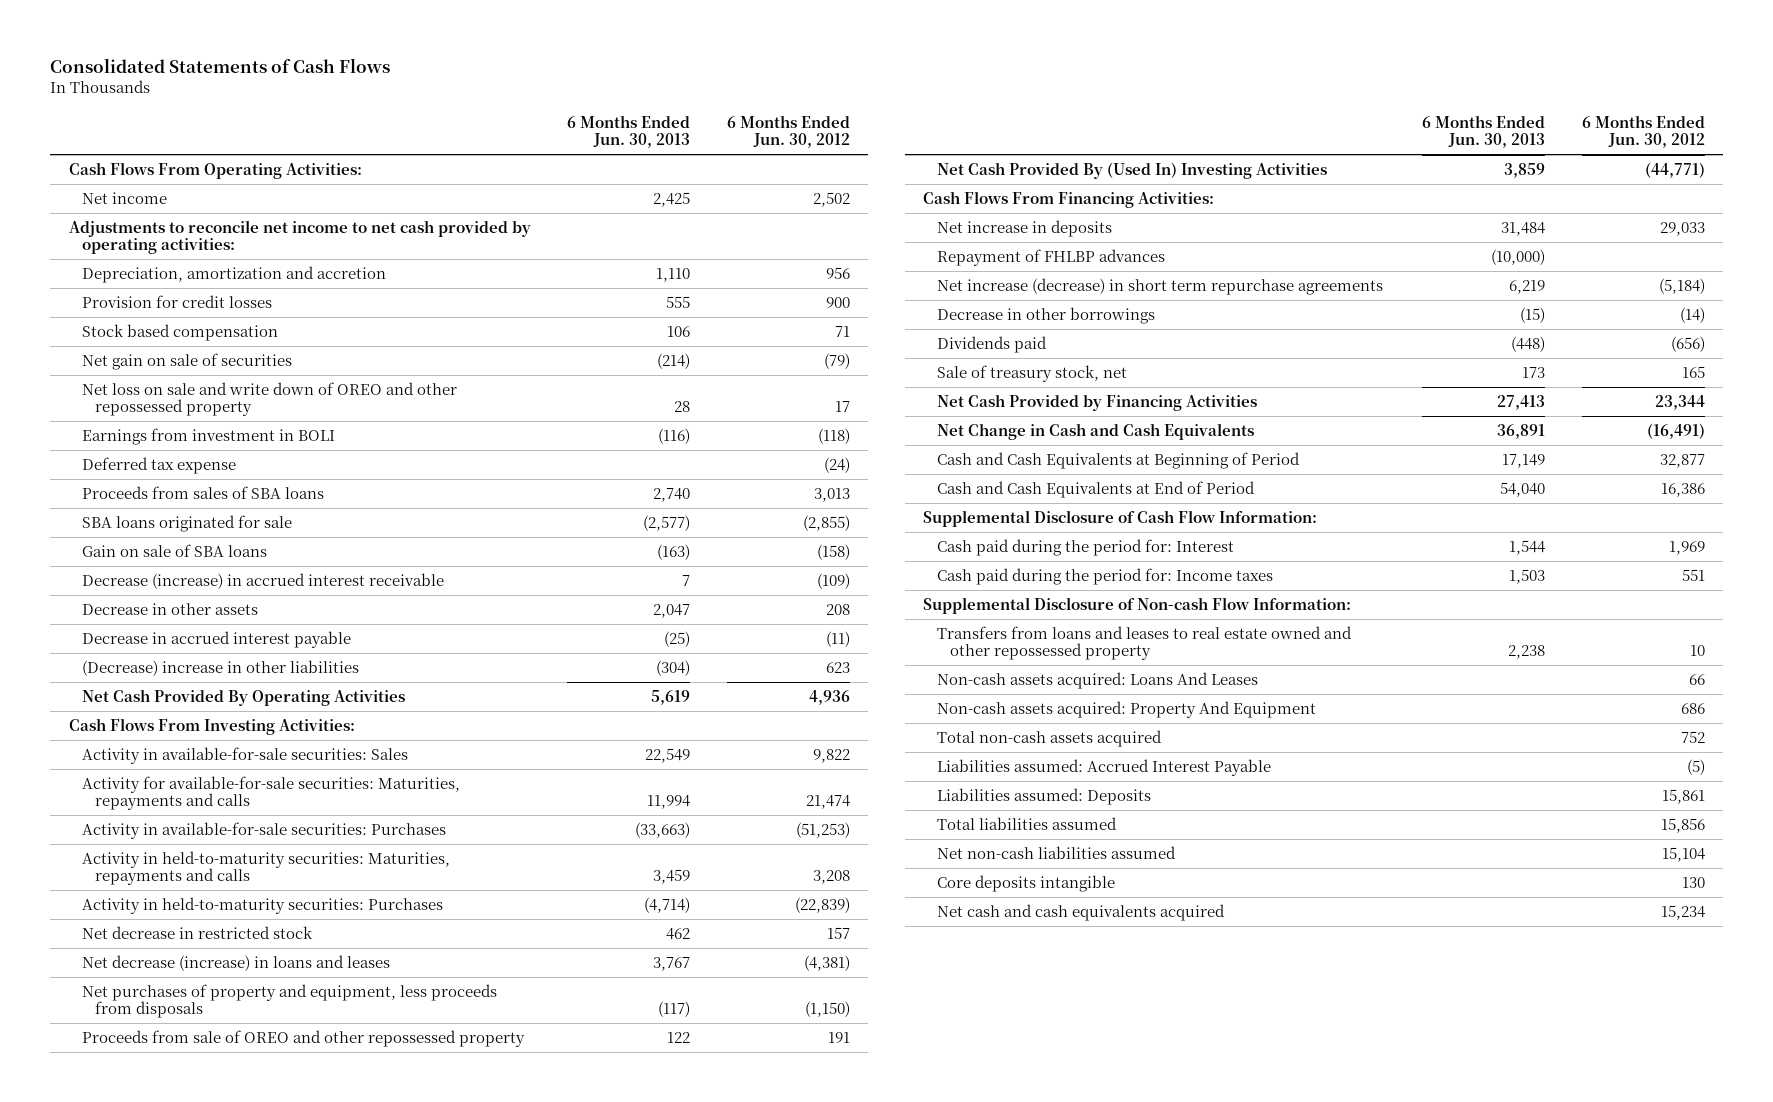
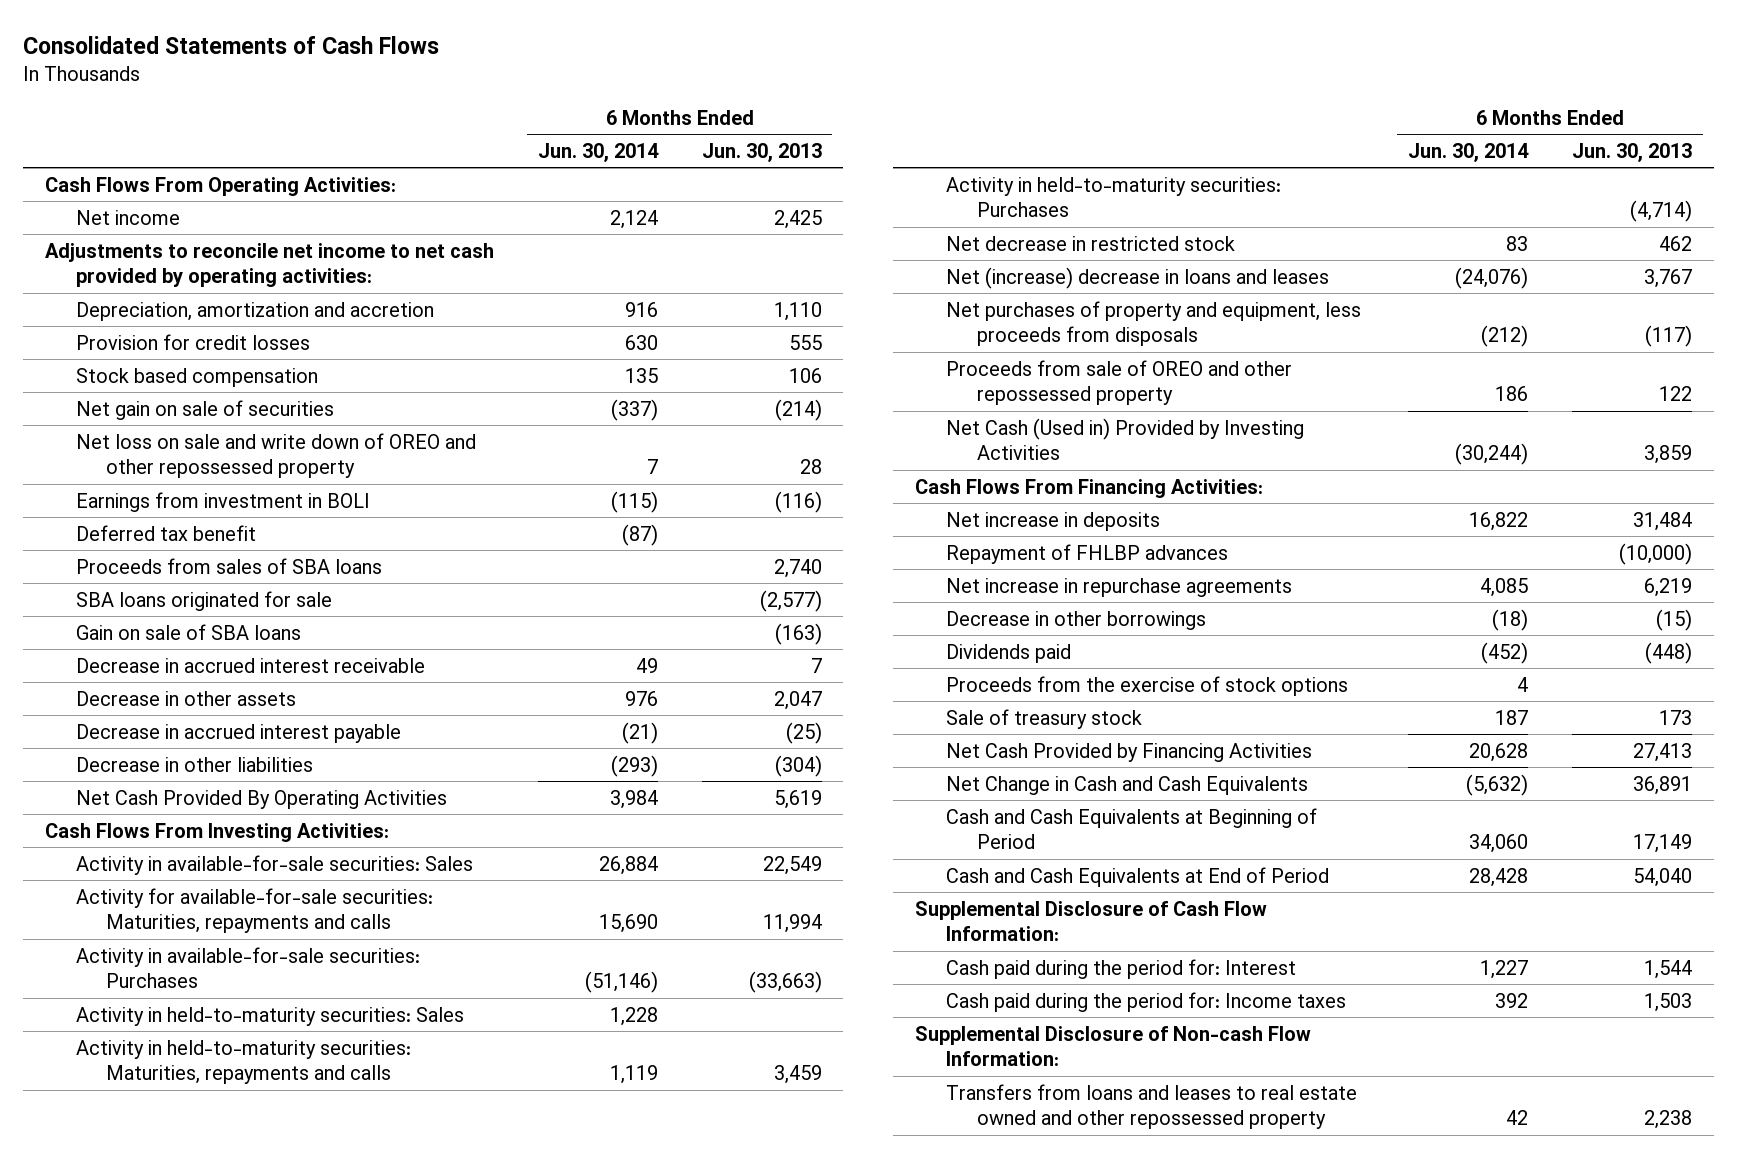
[726,114,850,149] 6 Months Ended Jun. 30, 2012 -> none
none -> [537,142,659,162] Jun. 30, 2014
[81,456,236,474] Deferred tax expense -> [75,524,256,541] Deferred tax benefit
[81,572,444,589] Decrease (increase) in accrued interest receivable -> [75,657,425,673] Decrease in accrued interest receivable
[81,659,359,676] (Decrease) increase in other liabilities -> [75,756,313,772] Decrease in other liabilities
none -> [75,1006,464,1026] Activity in held-to-maturity securities: Sales
[81,954,390,971] Net decrease (increase) in loans and leases -> [946,266,1330,289] Net (increase) decrease in loans and leases
[936,161,1327,179] Net Cash Provided By (Used In) Investing Activities -> [946,417,1305,461] Net Cash (Used in) Provided by Investing Activities
[936,277,1383,295] Net increase (decrease) in short term repurchase agreements -> [946,577,1293,597] Net increase in repurchase agreements
none -> [946,675,1349,696] Proceeds from the exercise of stock options
[936,364,1127,382] Sale of treasury stock, net -> [946,708,1143,729] Sale of treasury stock
[936,671,1258,689] Non-cash assets acquired: Loans And Leases -> none
[936,700,1316,718] Non-cash assets acquired: Property And Equipment -> none
[936,729,1162,747] Total non-cash assets acquired -> none
[936,758,1271,776] Liabilities assumed: Accrued Interest Payable -> none
[936,787,1151,805] Liabilities assumed: Deposits -> none
[936,816,1117,830] Total liabilities assumed -> none
[936,845,1176,859] Net non-cash liabilities assumed -> none
[936,874,1115,892] Core deposits intangible -> none
[936,903,1225,921] Net cash and cash equivalents acquired -> none

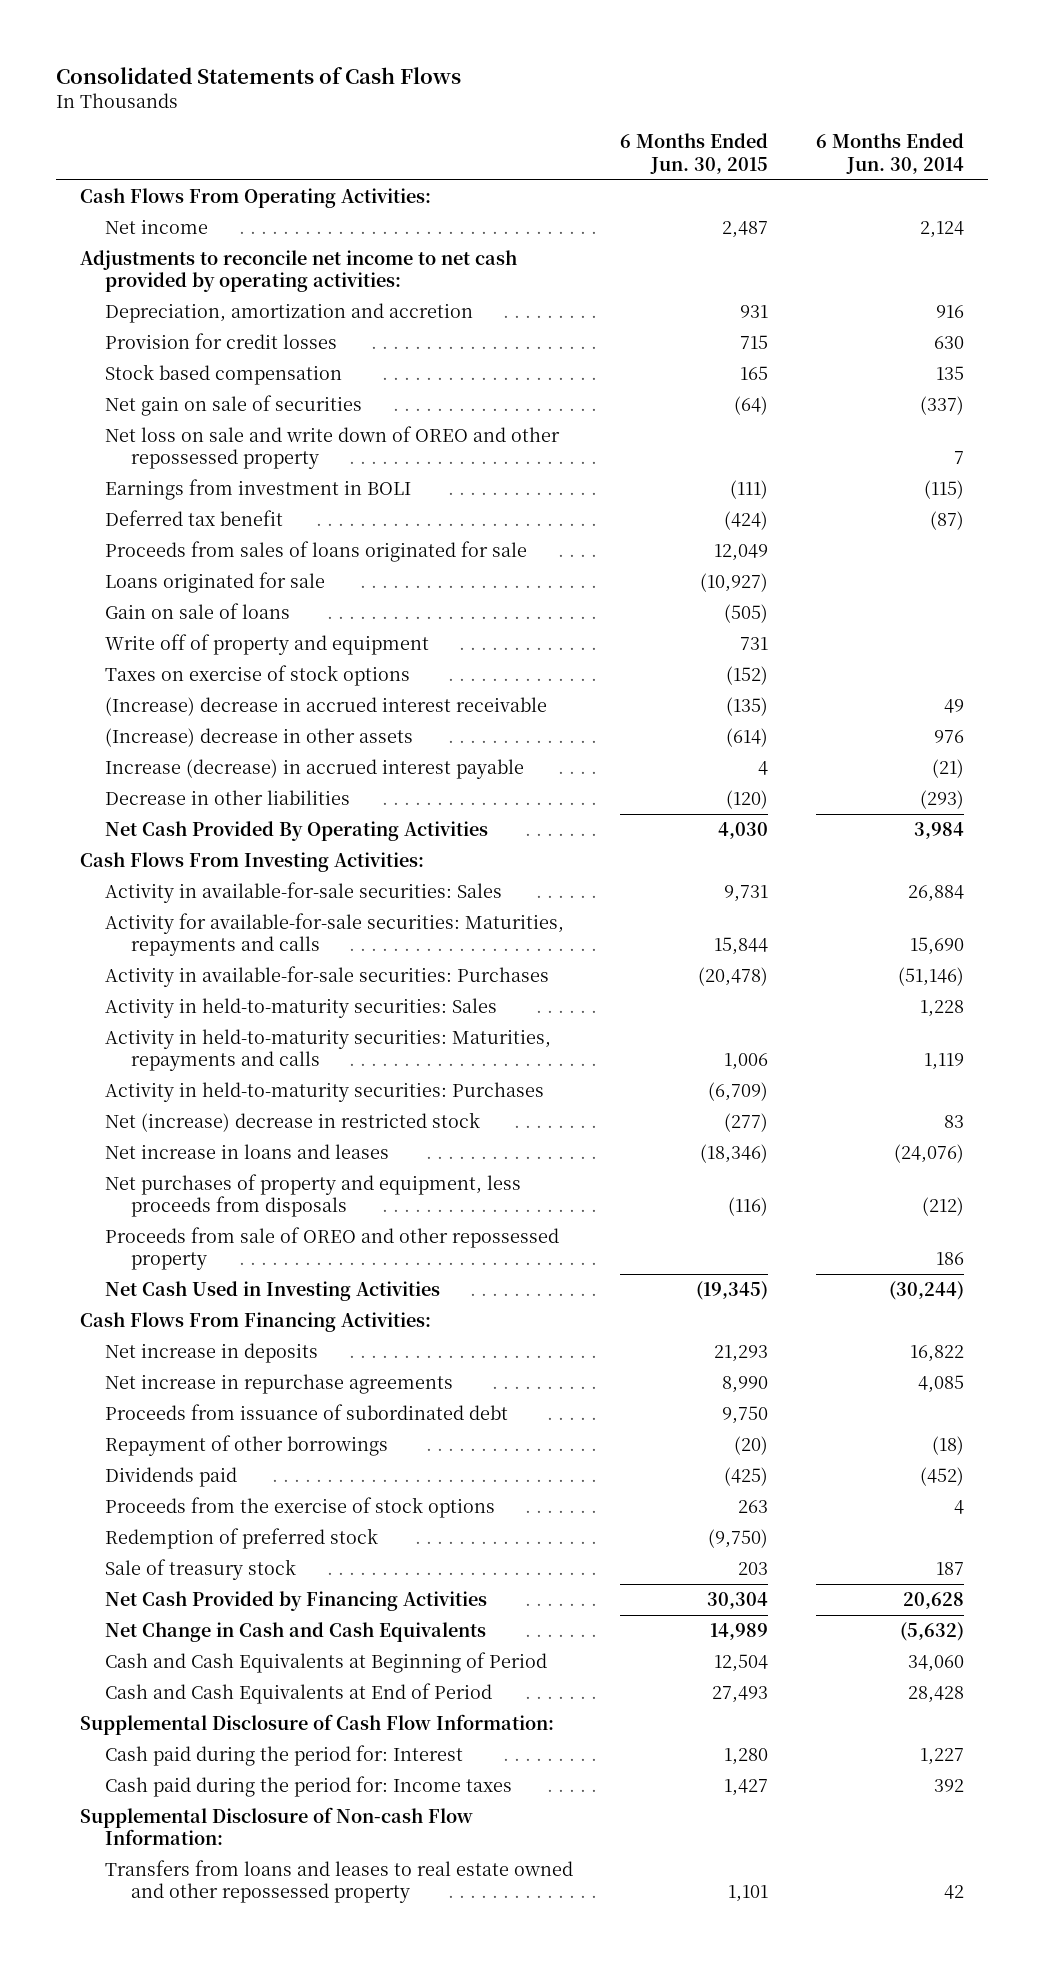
[701,142,822,162] Jun. 30, 2013 -> none
none -> [620,133,769,174] 6 Months Ended Jun. 30, 2015
[75,557,382,574] Proceeds from sales of SBA loans -> [105,541,528,563] Proceeds from sales of loans originated for sale
[75,590,332,611] SBA loans originated for sale -> [105,572,326,594] Loans originated for sale
[75,623,301,640] Gain on sale of SBA loans -> [105,603,291,620] Gain on sale of loans
none -> [105,634,430,656] Write off of property and equipment
none -> [105,665,411,687] Taxes on exercise of stock options
[75,657,425,673] Decrease in accrued interest receivable -> [105,697,548,717] (Increase) decrease in accrued interest receivable
[75,690,296,706] Decrease in other assets -> [105,728,414,748] (Increase) decrease in other assets
[75,723,401,743] Decrease in accrued interest payable -> [105,759,525,780] Increase (decrease) in accrued interest payable
[946,235,1236,251] Net decrease in restricted stock -> [105,1112,481,1133] Net (increase) decrease in restricted stock
[946,266,1330,289] Net (increase) decrease in loans and leases -> [105,1144,390,1160] Net increase in loans and leases
[946,417,1305,461] Net Cash (Used in) Provided by Investing Activities -> [105,1281,441,1302] Net Cash Used in Investing Activities
[946,543,1229,564] Repayment of FHLBP advances -> none
none -> [105,1404,509,1421] Proceeds from issuance of subordinated debt
[946,610,1207,630] Decrease in other borrowings -> [105,1435,389,1457] Repayment of other borrowings
none -> [105,1528,379,1550] Redemption of preferred stock

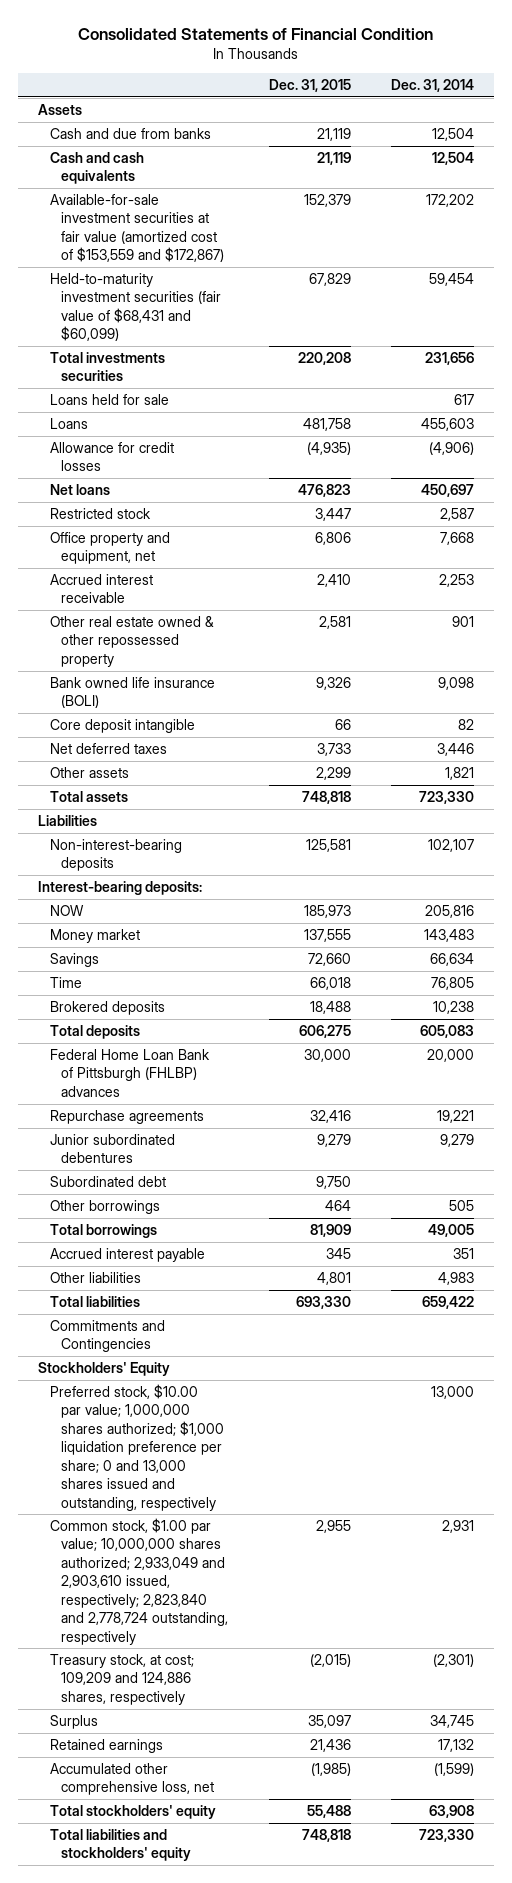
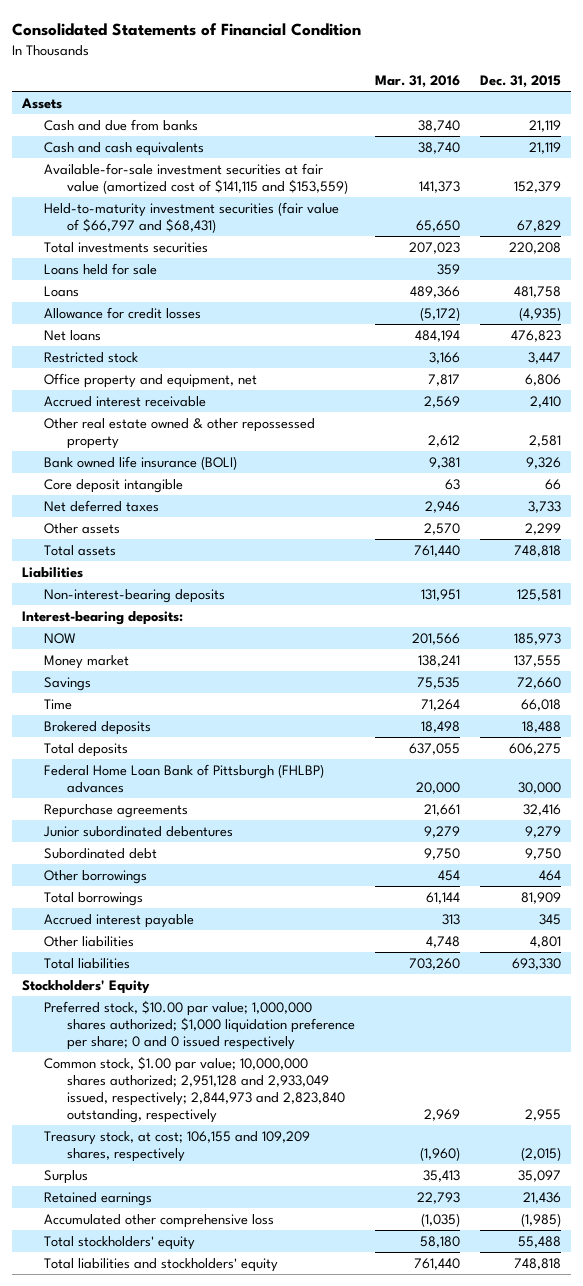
[390,79,474,93] Dec. 31, 2014 -> none
none -> [374,75,460,89] Mar. 31, 2016
[49,194,225,263] Available-for-sale investment securities at fair value (amortized cost of $153,559 and $172,867) -> [44,162,348,194] Available-for-sale investment securities at fair value (amortized cost of $141,115 and $153,559)
[49,273,222,342] Held-to-maturity investment securities (fair value of $68,431 and $60,099) -> [44,201,340,233] Held-to-maturity investment securities (fair value of $66,797 and $68,431)
[49,1320,165,1353] Commitments and Contingencies -> none
[49,1384,225,1511] Preferred stock, $10.00 par value; 1,000,000 shares authorized; $1,000 liquidation preference per share; 0 and 13,000 shares issued and outstanding, respectively -> [44,999,355,1051] Preferred stock, $10.00 par value; 1,000,000 shares authorized; $1,000 liquidation preference per share; 0 and 0 issued respectively
[49,1518,229,1645] Common stock, $1.00 par value; 10,000,000 shares authorized; 2,933,049 and 2,903,610 issued, respectively; 2,823,840 and 2,778,724 outstanding, respectively -> [44,1055,345,1124] Common stock, $1.00 par value; 10,000,000 shares authorized; 2,951,128 and 2,933,049 issued, respectively; 2,844,973 and 2,823,840 outstanding, respectively
[49,1654,194,1705] Treasury stock, at cost; 109,209 and 124,886 shares, respectively -> [44,1130,311,1162] Treasury stock, at cost; 106,155 and 109,209 shares, respectively
[49,1763,215,1796] Accumulated other comprehensive loss, net -> [44,1213,275,1228] Accumulated other comprehensive loss

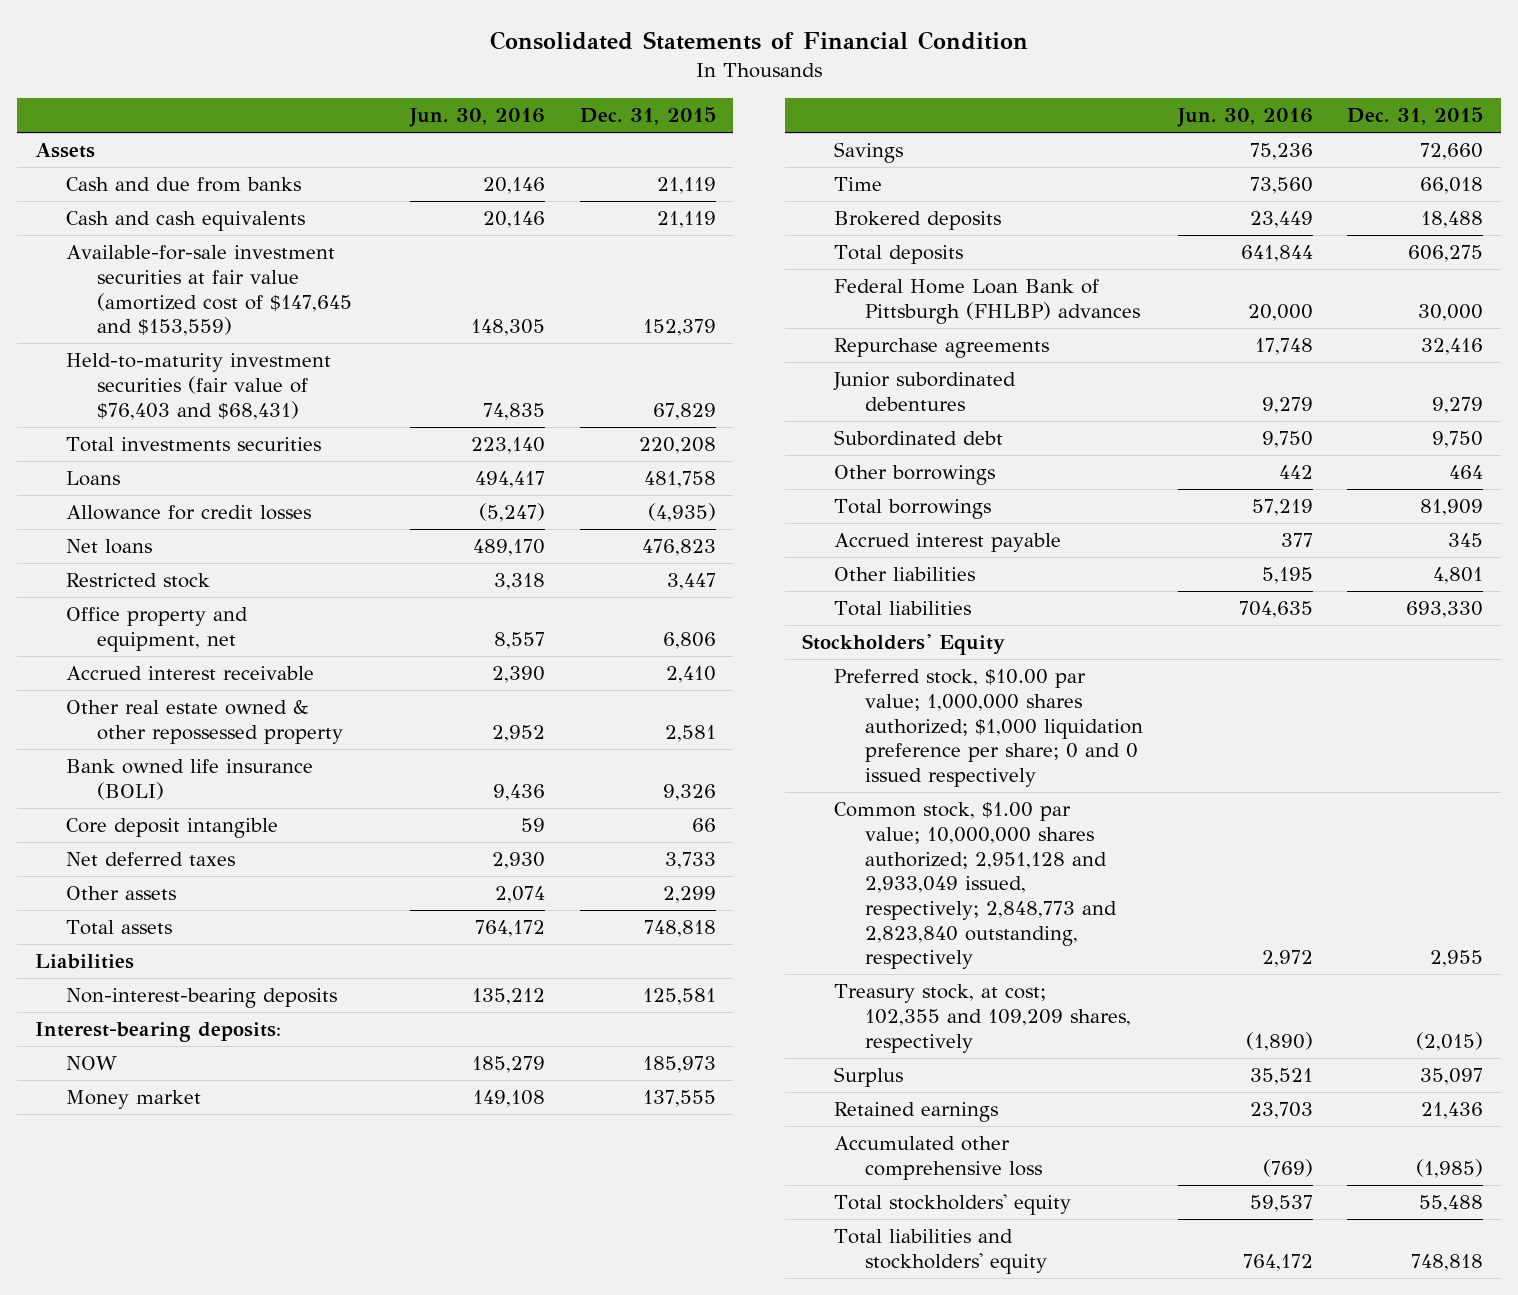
[374,75,460,89] Mar. 31, 2016 -> none
none -> [409,108,546,128] Jun. 30, 2016
[44,162,348,194] Available-for-sale investment securities at fair value (amortized cost of $141,115 and $153,559) -> [65,245,353,337] Available-for-sale investment securities at fair value (amortized cost of $147,645 and $153,559)
[44,201,340,233] Held-to-maturity investment securities (fair value of $66,797 and $68,431) -> [65,353,331,420] Held-to-maturity investment securities (fair value of $76,403 and $68,431)
[44,262,158,275] Loans held for sale -> none
[44,1055,345,1124] Common stock, $1.00 par value; 10,000,000 shares authorized; 2,951,128 and 2,933,049 issued, respectively; 2,844,973 and 2,823,840 outstanding, respectively -> [833,802,1118,970] Common stock, $1.00 par value; 10,000,000 shares authorized; 2,951,128 and 2,933,049 issued, respectively; 2,848,773 and 2,823,840 outstanding, respectively
[44,1130,311,1162] Treasury stock, at cost; 106,155 and 109,209 shares, respectively -> [833,984,1132,1053] Treasury stock, at cost; 102,355 and 109,209 shares, respectively

